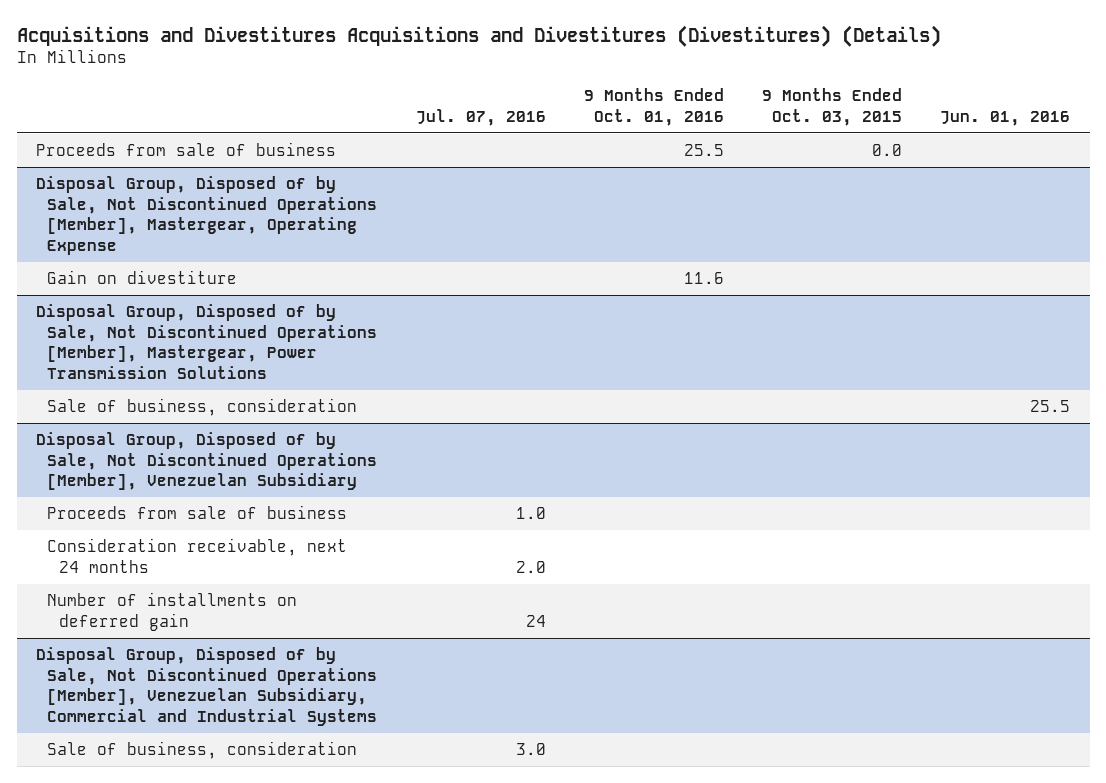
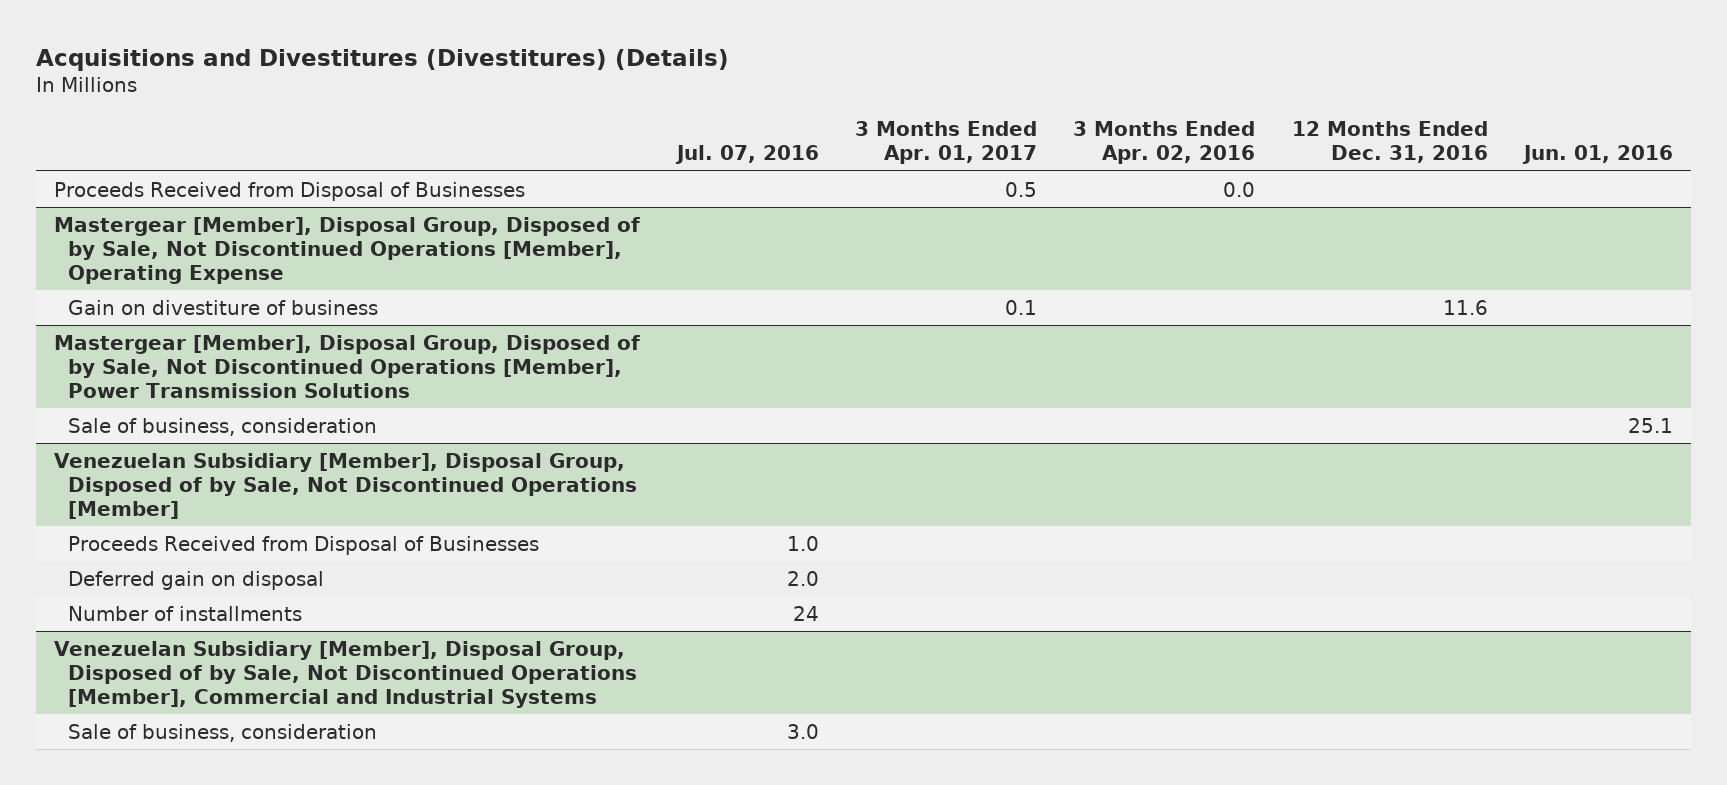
[16,24,941,47] Acquisitions and Divestitures Acquisitions and Divestitures (Divestitures) (Details) -> [36,49,730,72] Acquisitions and Divestitures (Divestitures) (Details)
[583,88,724,126] 9 Months Ended Oct. 01, 2016 -> none
[762,88,903,126] 9 Months Ended Oct. 03, 2015 -> none
none -> [854,121,1037,165] 3 Months Ended Apr. 01, 2017
none -> [1073,121,1256,165] 3 Months Ended Apr. 02, 2016
none -> [1291,121,1488,164] 12 Months Ended Dec. 31, 2016
[35,142,336,157] Proceeds from sale of business -> [54,181,526,201] Proceeds Received from Disposal of Businesses
[35,176,378,255] Disposal Group, Disposed of by Sale, Not Discontinued Operations [Member], Mastergear, Operating Expense -> [54,216,641,284] Mastergear [Member], Disposal Group, Disposed of by Sale, Not Discontinued Operations [Member], Operating Expense
[47,270,238,285] Gain on divestiture -> [68,299,379,315] Gain on divestiture of business
[35,304,378,379] Disposal Group, Disposed of by Sale, Not Discontinued Operations [Member], Mastergear, Power Transmission Solutions -> [54,334,641,398] Mastergear [Member], Disposal Group, Disposed of by Sale, Not Discontinued Operations [Member], Power Transmission Solutions
[1030,400,1071,413] 25.5 -> [1628,417,1674,433] 25.1
[35,432,378,491] Disposal Group, Disposed of by Sale, Not Discontinued Operations [Member], Venezuelan Subsidiary -> [54,452,638,519] Venezuelan Subsidiary [Member], Disposal Group, Disposed of by Sale, Not Discontinued Operations [Member]
[47,505,348,520] Proceeds from sale of business -> [68,535,540,555] Proceeds Received from Disposal of Businesses
[47,538,348,573] Consideration receivable, next 24 months -> [68,570,325,590] Deferred gain on disposal
[47,592,298,631] Number of installments on deferred gain -> [68,605,303,621] Number of installments
[35,647,378,726] Disposal Group, Disposed of by Sale, Not Discontinued Operations [Member], Venezuelan Subsidiary, Commercial and Industrial Systems -> [54,640,638,708] Venezuelan Subsidiary [Member], Disposal Group, Disposed of by Sale, Not Discontinued Operations [Member], Commercial and Industrial Systems

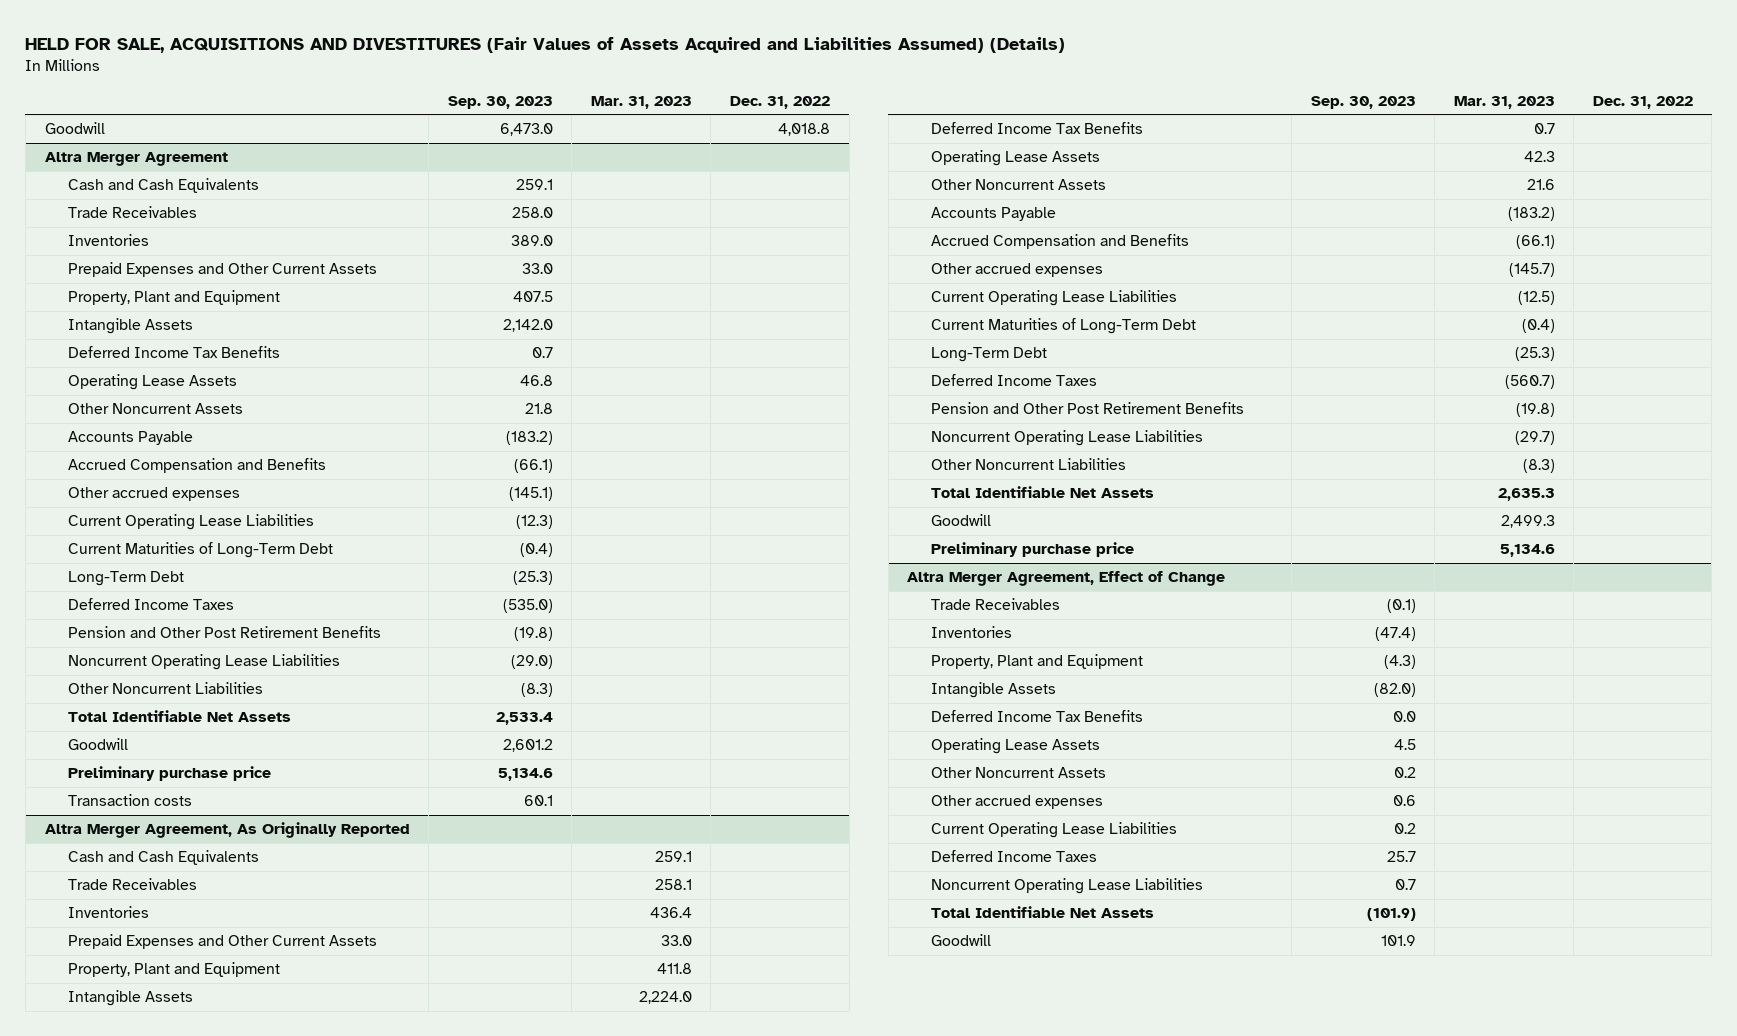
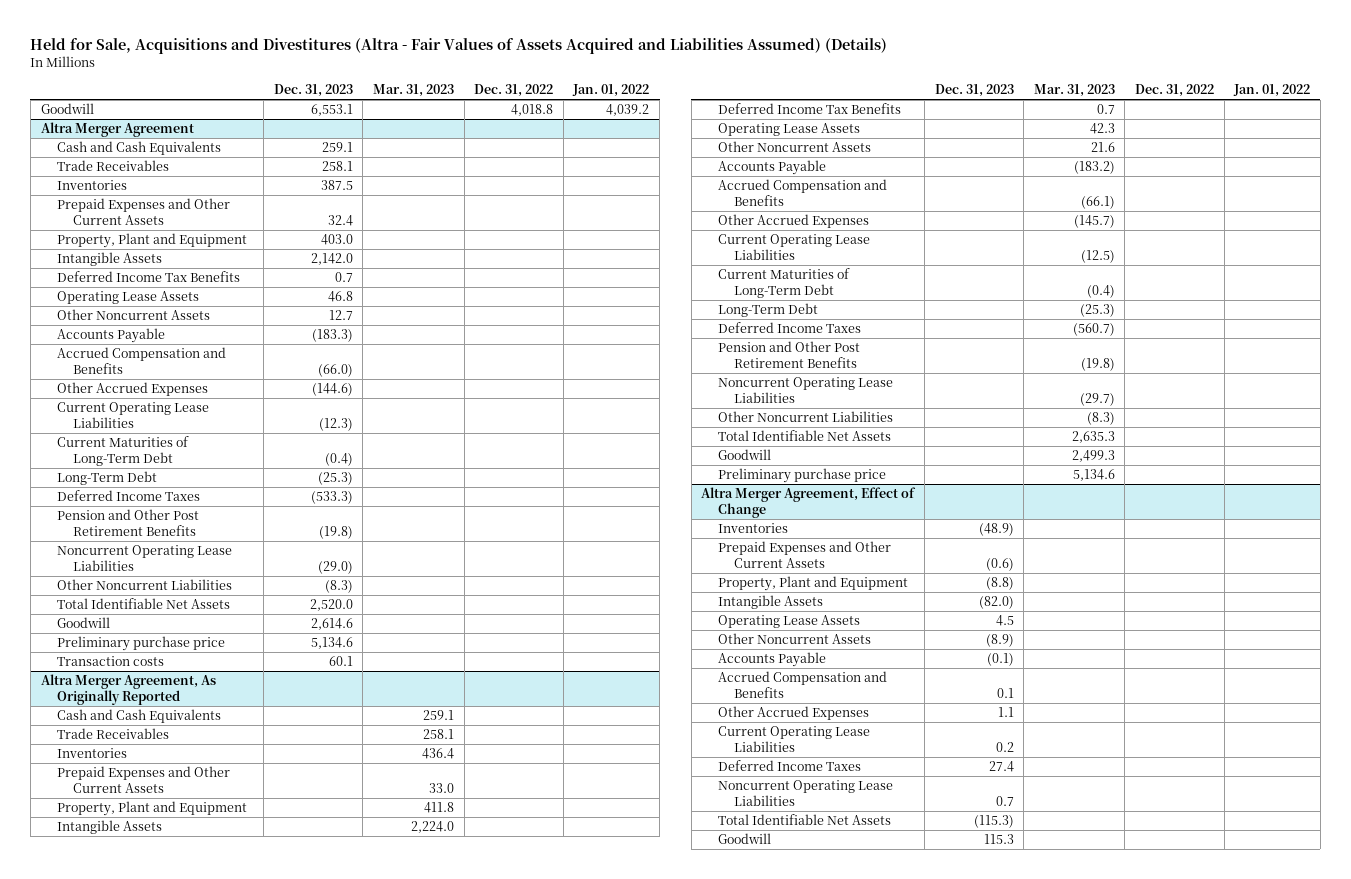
[25,36,1066,53] HELD FOR SALE, ACQUISITIONS AND DIVESTITURES (Fair Values of Assets Acquired and Liabilities Assumed) (Details) -> [30,38,888,55] Held for Sale, Acquisitions and Divestitures (Altra - Fair Values of Assets Acquired and Liabilities Assumed) (Details)
[447,95,553,109] Sep. 30, 2023 -> none
none -> [273,84,353,98] Dec. 31, 2023
none -> [572,84,650,98] Jan. 01, 2022
[67,487,240,502] Other accrued expenses -> [56,382,208,397] Other Accrued Expenses
[930,263,1103,278] Other accrued expenses -> [717,214,869,229] Other Accrued Expenses
[930,598,1060,611] Trade Receivables -> none
none -> [717,541,891,568] Prepaid Expenses and Other Current Assets
[930,710,1143,723] Deferred Income Tax Benefits -> none
none -> [717,652,826,668] Accounts Payable
none -> [717,671,887,698] Accrued Compensation and Benefits
[930,795,1103,810] Other accrued expenses -> [717,706,869,721] Other Accrued Expenses

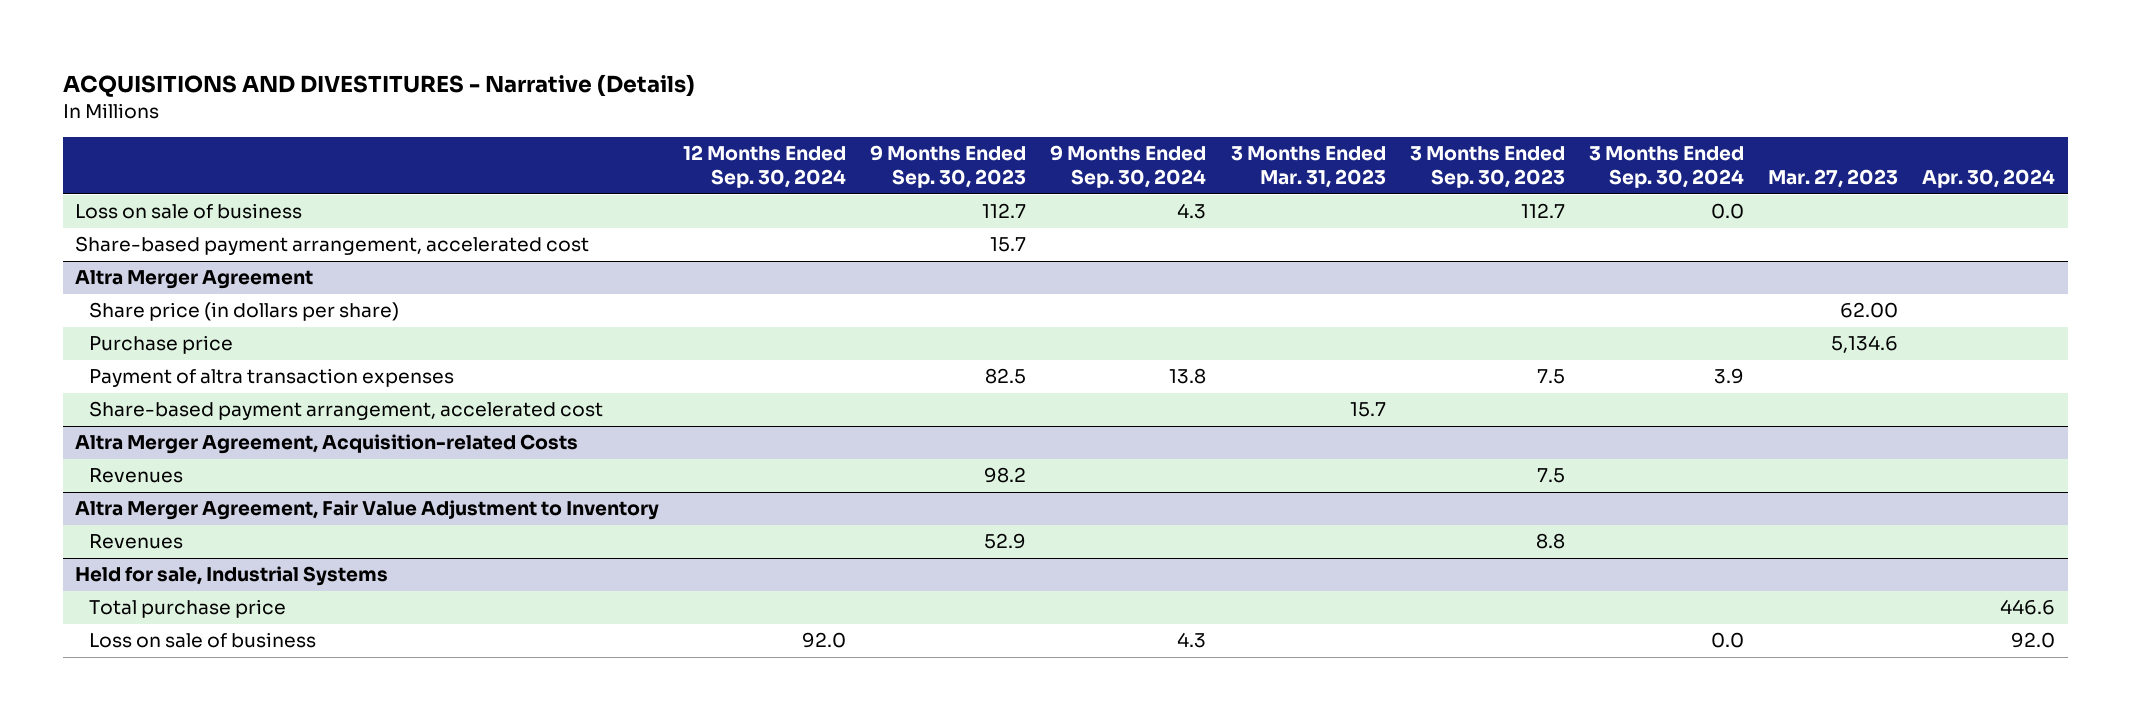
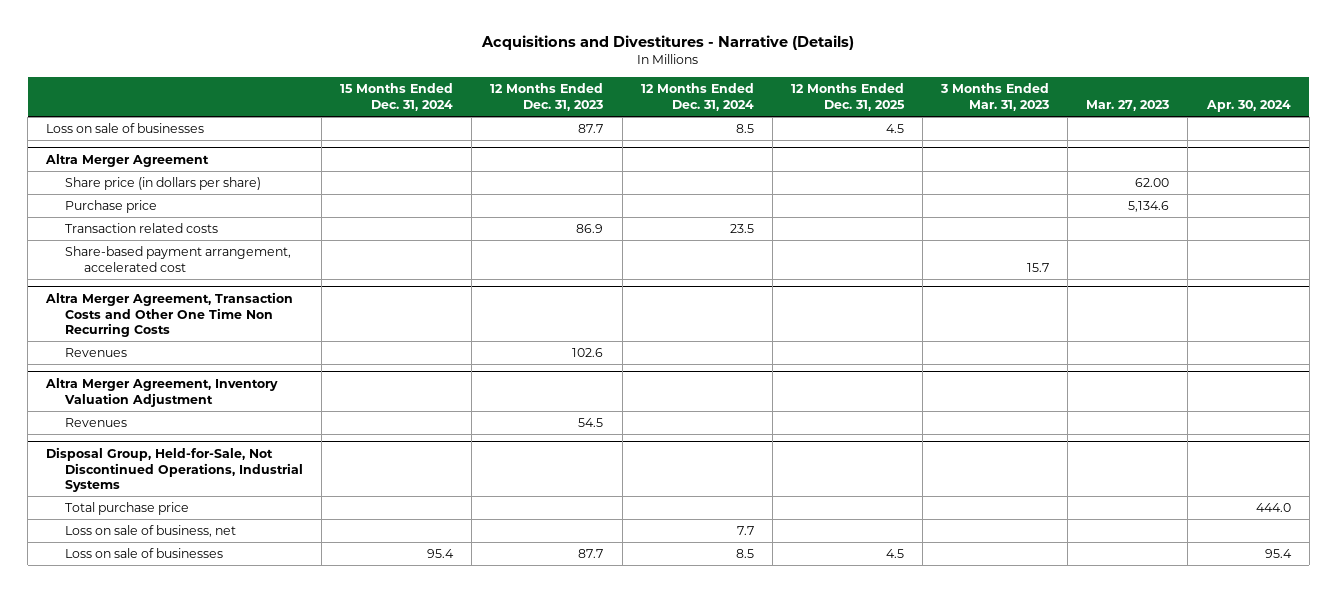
[62,74,695,98] ACQUISITIONS AND DIVESTITURES - Narrative (Details) -> [481,35,855,51] Acquisitions and Divestitures - Narrative (Details)
[682,145,846,189] 12 Months Ended Sep. 30, 2024 -> none
[870,145,1027,189] 9 Months Ended Sep. 30, 2023 -> none
[1050,145,1207,189] 9 Months Ended Sep. 30, 2024 -> none
[1409,146,1565,189] 3 Months Ended Sep. 30, 2023 -> none
[1589,146,1745,189] 3 Months Ended Sep. 30, 2024 -> none
none -> [340,83,454,111] 15 Months Ended Dec. 31, 2024
none -> [490,83,604,111] 12 Months Ended Dec. 31, 2023
none -> [640,83,754,111] 12 Months Ended Dec. 31, 2024
none -> [790,83,905,111] 12 Months Ended Dec. 31, 2025
[74,236,589,256] Share-based payment arrangement, accelerated cost -> none
[74,203,302,220] Loss on sale of business -> [46,123,205,134] Loss on sale of businesses
[89,368,455,388] Payment of altra transaction expenses -> [64,223,218,234] Transaction related costs
[74,434,578,455] Altra Merger Agreement, Acquisition-related Costs -> none
[89,468,184,484] Revenues -> none
none -> [45,291,294,338] Altra Merger Agreement, Transaction Costs and Other One Time Non Recurring Costs
none -> [64,348,127,358] Revenues
[74,500,659,521] Altra Merger Agreement, Fair Value Adjustment to Inventory -> [45,377,279,407] Altra Merger Agreement, Inventory Valuation Adjustment
[74,566,388,587] Held for sale, Industrial Systems -> [46,446,303,493] Disposal Group, Held-for-Sale, Not Discontinued Operations, Industrial Systems
[2000,599,2056,616] 446.6 -> [1255,503,1291,513] 444.0
none -> [64,525,236,538] Loss on sale of business, net
[89,632,317,649] Loss on sale of business -> [64,548,223,559] Loss on sale of businesses
[2011,632,2056,649] 92.0 -> [1264,549,1292,559] 95.4

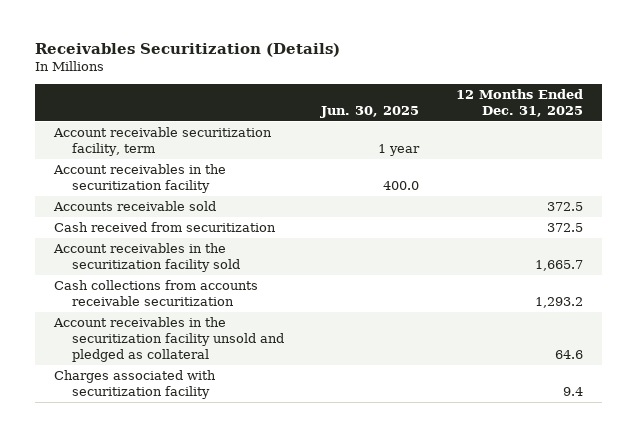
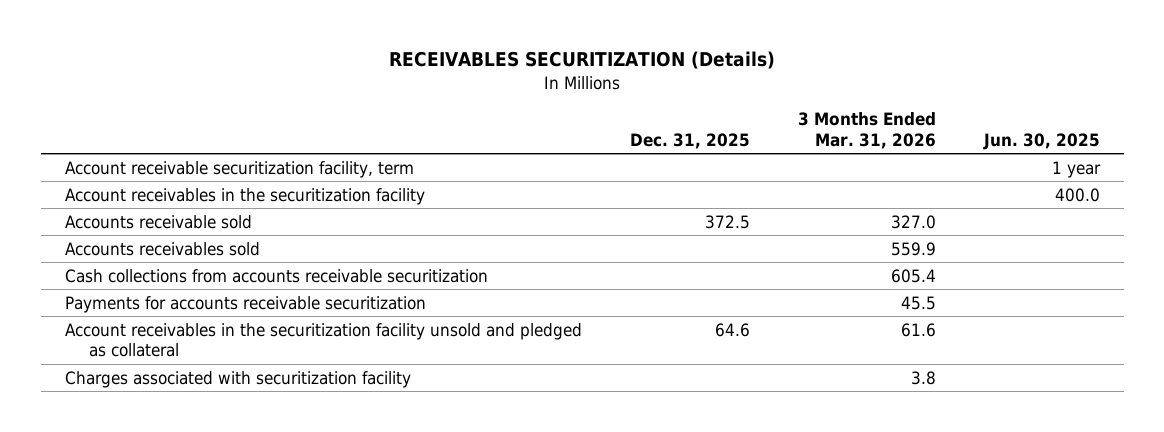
[35,43,341,58] Receivables Securitization (Details) -> [389,51,776,70] RECEIVABLES SECURITIZATION (Details)
[456,88,584,117] 12 Months Ended Dec. 31, 2025 -> none
none -> [629,132,750,149] Dec. 31, 2025
none -> [797,112,936,149] 3 Months Ended Mar. 31, 2026
[53,221,276,232] Cash received from securitization -> none
[52,242,240,273] Account receivables in the securitization facility sold -> [64,241,260,256] Accounts receivables sold
none -> [64,295,426,313] Payments for accounts receivable securitization

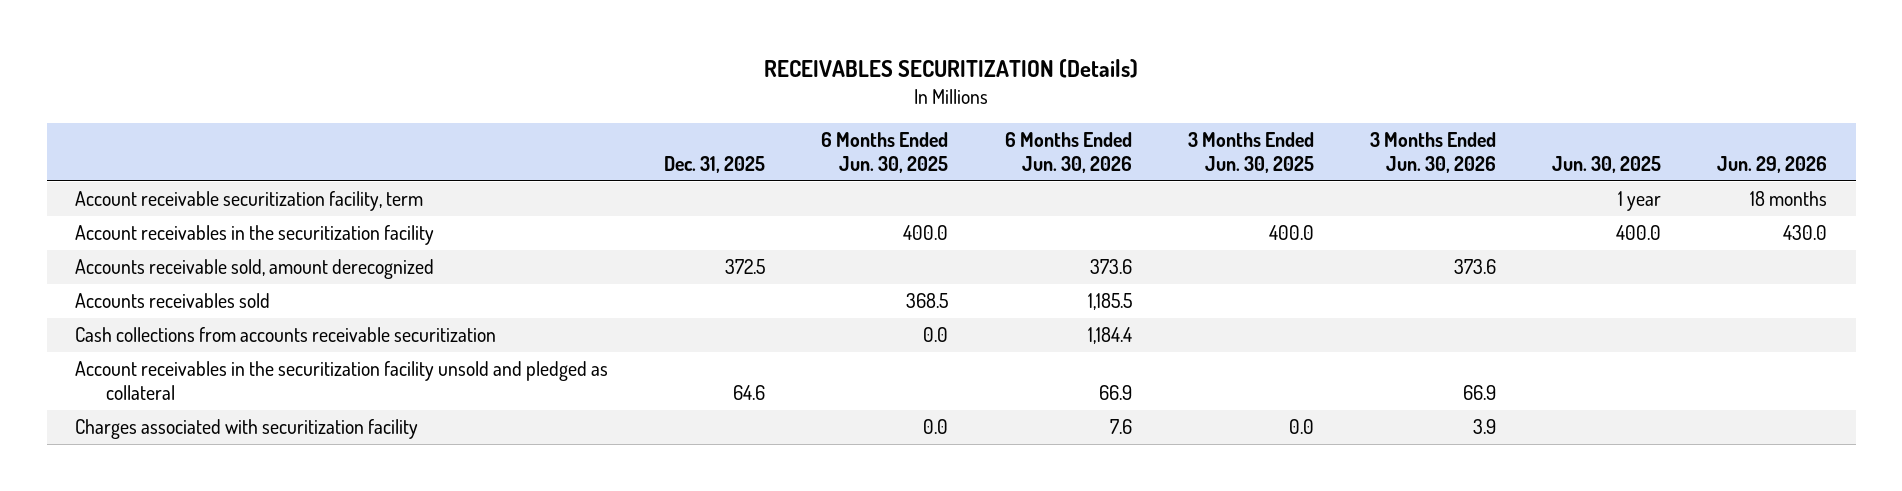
[797,112,936,149] 3 Months Ended Mar. 31, 2026 -> none
none -> [821,132,949,174] 6 Months Ended Jun. 30, 2025
none -> [1004,132,1132,174] 6 Months Ended Jun. 30, 2026
none -> [1187,132,1314,174] 3 Months Ended Jun. 30, 2025
none -> [1370,132,1497,174] 3 Months Ended Jun. 30, 2026
none -> [1717,156,1828,174] Jun. 29, 2026
[64,214,252,229] Accounts receivable sold -> [74,259,434,280] Accounts receivable sold, amount derecognized
[64,295,426,313] Payments for accounts receivable securitization -> none

